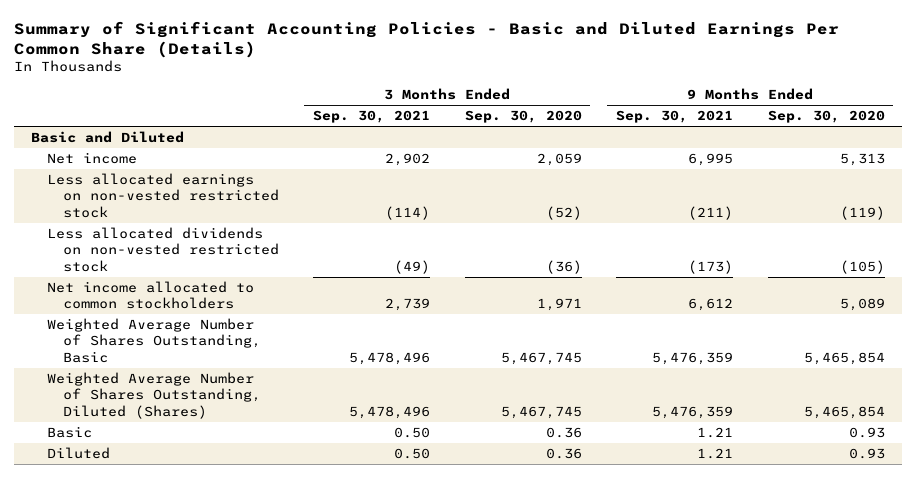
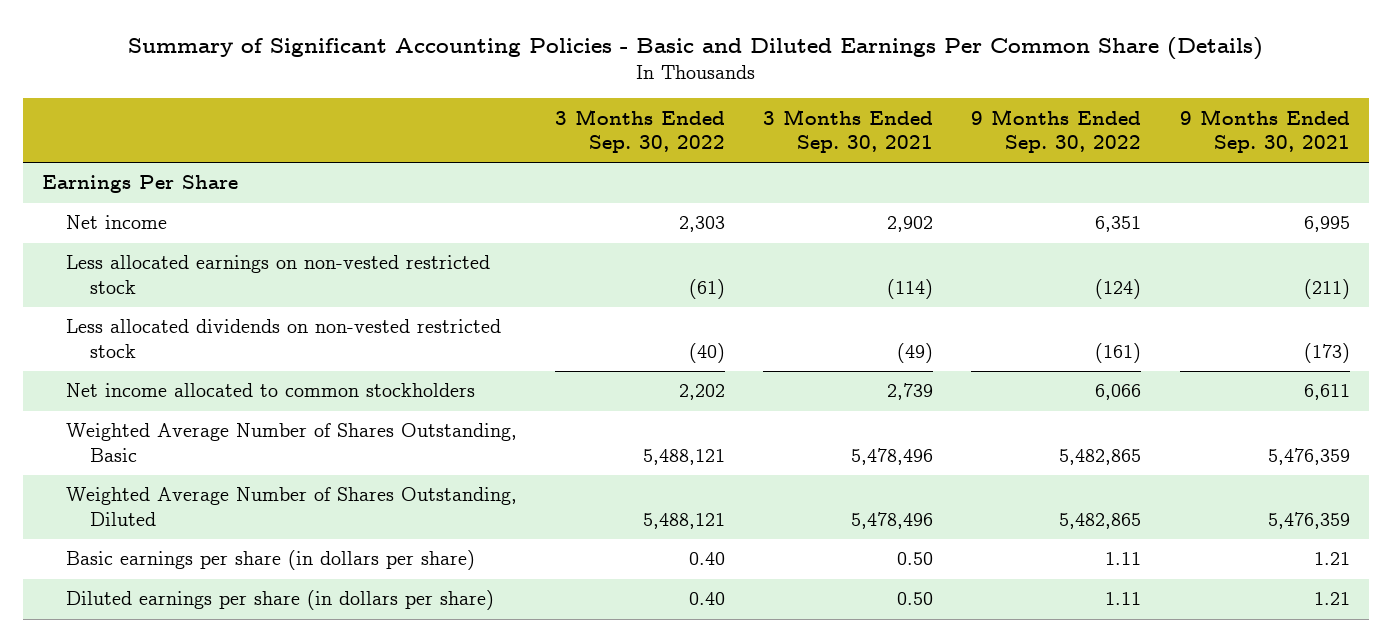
[464,110,582,124] Sep. 30, 2020 -> none
[767,110,885,124] Sep. 30, 2020 -> none
none -> [555,108,726,154] 3 Months Ended Sep. 30, 2022
none -> [971,108,1142,154] 9 Months Ended Sep. 30, 2022
[31,131,185,144] Basic and Diluted -> none
none -> [41,175,238,194] Earnings Per Share
[688,298,734,312] 6,612 -> [1303,384,1350,401] 6,611
[47,372,261,419] Weighted Average Number of Shares Outstanding, Diluted (Shares) -> [65,487,517,526] Weighted Average Number of Shares Outstanding, Diluted
[47,426,93,439] Basic -> [65,550,475,571] Basic earnings per share (in dollars per share)
[47,447,111,460] Diluted -> [65,590,494,611] Diluted earnings per share (in dollars per share)

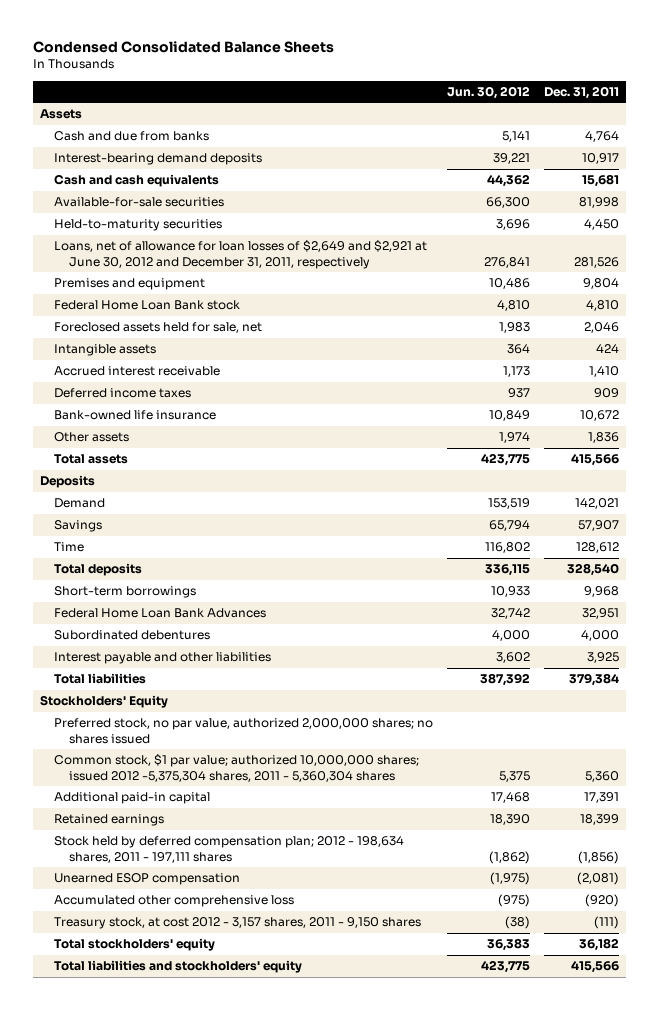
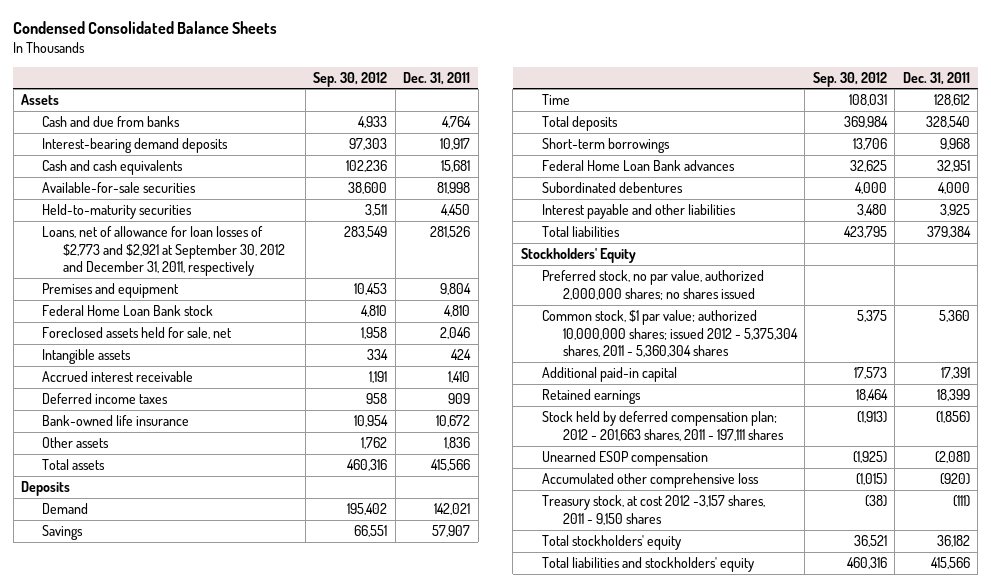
[447,85,531,99] Jun. 30, 2012 -> none
none -> [313,71,388,87] Sep. 30, 2012
[54,240,428,270] Loans, net of allowance for loan losses of $2,649 and $2,921 at June 30, 2012 and December 31, 2011, respectively -> [42,225,286,277] Loans, net of allowance for loan losses of $2,773 and $2,921 at September 30, 2012 and December 31, 2011, respectively
[54,608,267,619] Federal Home Loan Bank Advances -> [541,159,735,171] Federal Home Loan Bank advances
[54,754,420,783] Common stock, $1 par value; authorized 10,000,000 shares; issued 2012 -5,375,304 shares, 2011 - 5,360,304 shares -> [541,309,798,358] Common stock, $1 par value; authorized 10,000,000 shares; issued 2012 - 5,375,304 shares, 2011 - 5,360,304 shares
[54,836,405,864] Stock held by deferred compensation plan; 2012 - 198,634 shares, 2011 - 197,111 shares -> [541,410,784,441] Stock held by deferred compensation plan; 2012 - 201,663 shares, 2011 - 197,111 shares
[54,917,422,930] Treasury stock, at cost 2012 - 3,157 shares, 2011 - 9,150 shares -> [541,494,765,525] Treasury stock, at cost 2012 -3,157 shares, 2011 - 9,150 shares

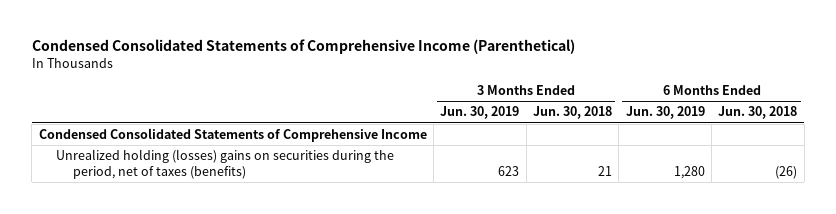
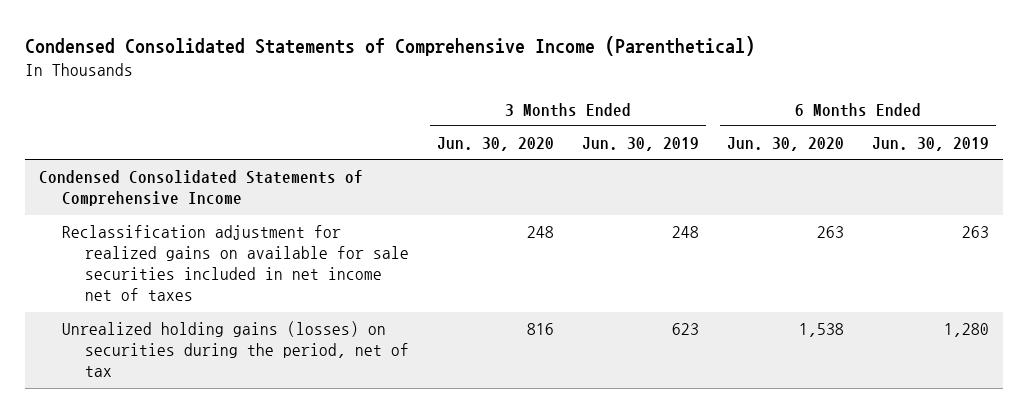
[533,106,613,120] Jun. 30, 2018 -> none
[718,106,798,120] Jun. 30, 2018 -> none
none -> [436,137,554,152] Jun. 30, 2020
none -> [726,137,844,152] Jun. 30, 2020
none -> [61,225,409,302] Reclassification adjustment for realized gains on available for sale securities included in net income net of taxes
[55,149,394,180] Unrealized holding (losses) gains on securities during the period, net of taxes (benefits) -> [61,321,409,378] Unrealized holding gains (losses) on securities during the period, net of tax

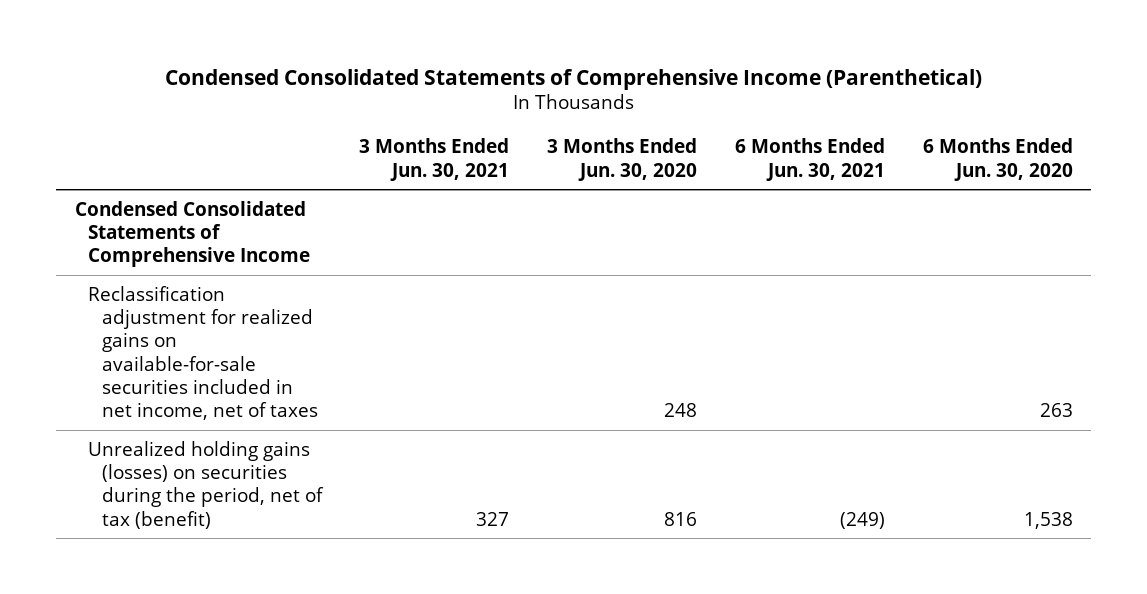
[581,137,699,152] Jun. 30, 2019 -> none
[871,137,989,152] Jun. 30, 2019 -> none
none -> [359,138,510,181] 3 Months Ended Jun. 30, 2021
none -> [734,138,885,181] 6 Months Ended Jun. 30, 2021
[61,225,409,302] Reclassification adjustment for realized gains on available for sale securities included in net income net of taxes -> [88,285,318,421] Reclassification adjustment for realized gains on available-for-sale securities included in net income, net of taxes
[61,321,409,378] Unrealized holding gains (losses) on securities during the period, net of tax -> [88,440,324,529] Unrealized holding gains (losses) on securities during the period, net of tax (benefit)

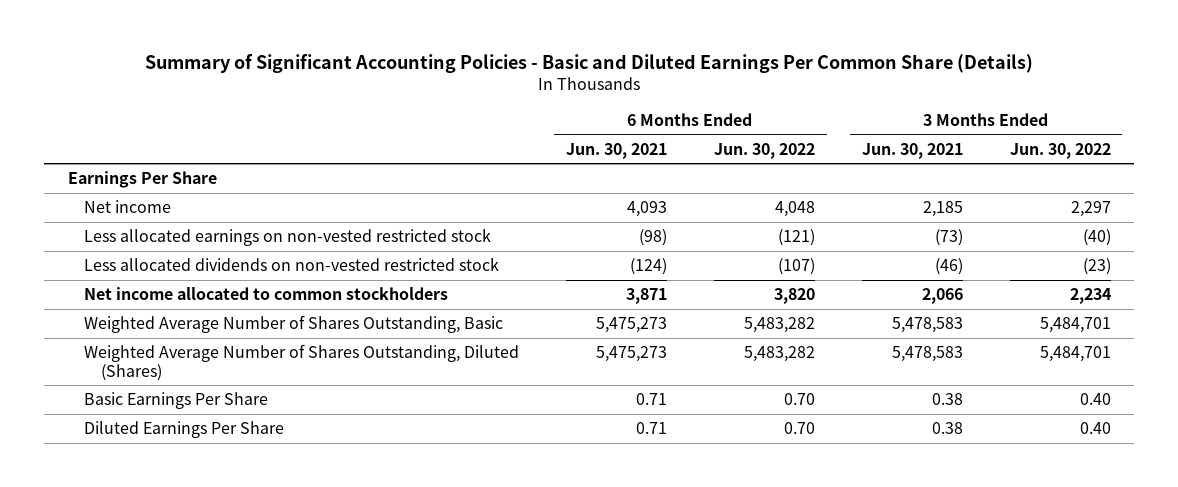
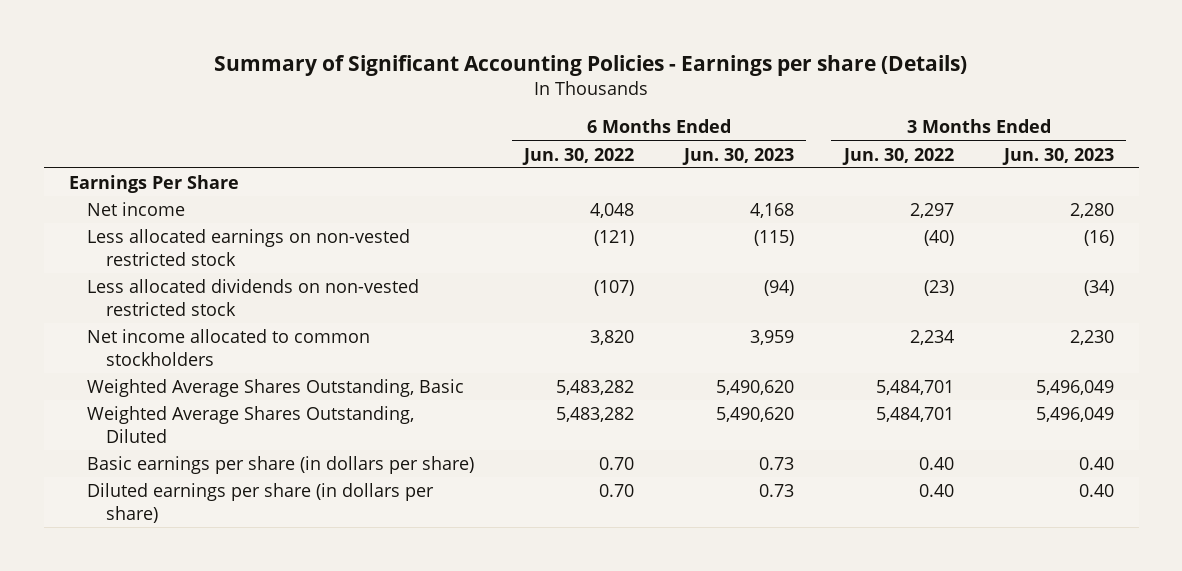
[145,53,1034,73] Summary of Significant Accounting Policies - Basic and Diluted Earnings Per Common Share (Details) -> [214,55,968,77] Summary of Significant Accounting Policies - Earnings per share (Details)
[566,142,668,159] Jun. 30, 2021 -> none
[861,142,963,159] Jun. 30, 2021 -> none
none -> [681,147,794,165] Jun. 30, 2023
none -> [1001,147,1114,165] Jun. 30, 2023
[84,315,504,334] Weighted Average Number of Shares Outstanding, Basic -> [87,379,465,398] Weighted Average Shares Outstanding, Basic
[84,344,520,381] Weighted Average Number of Shares Outstanding, Diluted (Shares) -> [87,406,415,443] Weighted Average Shares Outstanding, Diluted
[84,392,269,410] Basic Earnings Per Share -> [87,456,475,475] Basic earnings per share (in dollars per share)
[84,421,285,439] Diluted Earnings Per Share -> [87,483,435,523] Diluted earnings per share (in dollars per share)

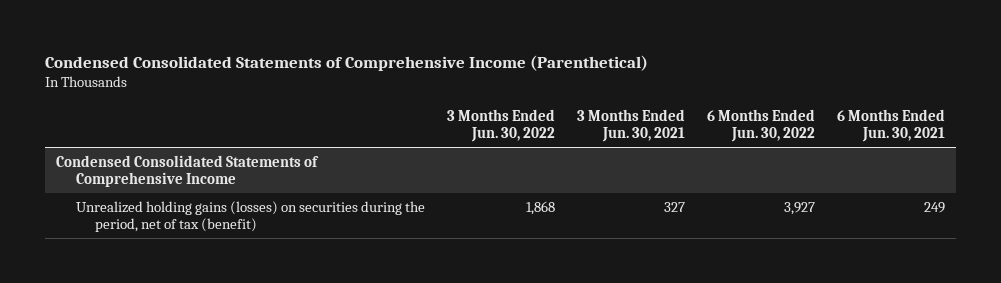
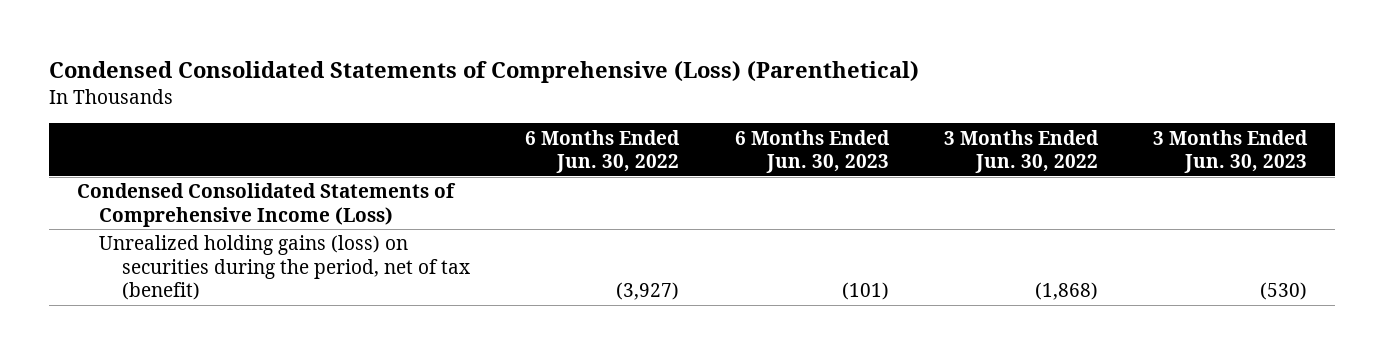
[45,54,649,71] Condensed Consolidated Statements of Comprehensive Income (Parenthetical) -> [48,61,919,84] Condensed Consolidated Statements of Comprehensive (Loss) (Parenthetical)
[576,109,685,142] 3 Months Ended Jun. 30, 2021 -> none
[836,109,945,142] 6 Months Ended Jun. 30, 2021 -> none
none -> [734,129,890,173] 6 Months Ended Jun. 30, 2023
none -> [1153,129,1309,173] 3 Months Ended Jun. 30, 2023
[56,155,320,187] Condensed Consolidated Statements of Comprehensive Income -> [76,183,456,227] Condensed Consolidated Statements of Comprehensive Income (Loss)
[75,201,425,232] Unrealized holding gains (losses) on securities during the period, net of tax (benefit) -> [99,235,471,301] Unrealized holding gains (loss) on securities during the period, net of tax (benefit)
[525,201,555,216] 1,868 -> [1035,282,1099,301] (1,868)
[783,202,815,216] 3,927 -> [616,282,680,301] (3,927)

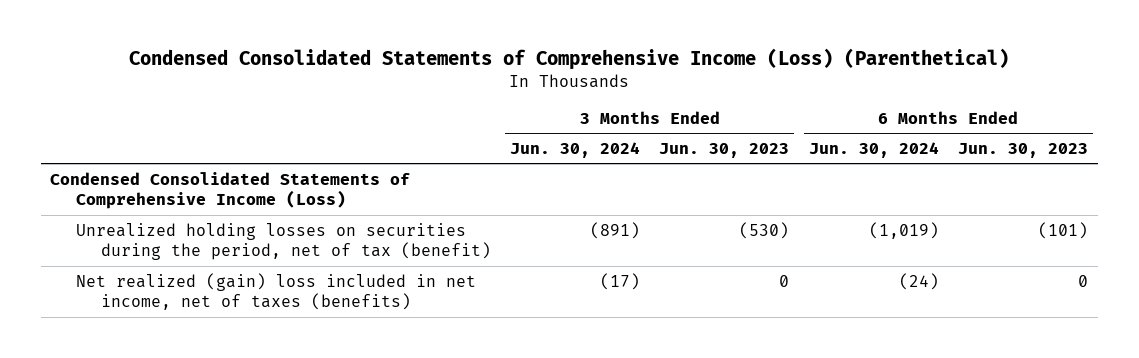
[48,61,919,84] Condensed Consolidated Statements of Comprehensive (Loss) (Parenthetical) -> [129,48,1010,71] Condensed Consolidated Statements of Comprehensive Income (Loss) (Parenthetical)
[525,129,681,173] 6 Months Ended Jun. 30, 2022 -> none
[944,129,1100,173] 3 Months Ended Jun. 30, 2022 -> none
none -> [510,141,641,158] Jun. 30, 2024
none -> [808,141,939,158] Jun. 30, 2024
[99,235,471,301] Unrealized holding gains (loss) on securities during the period, net of tax (benefit) -> [75,222,491,261] Unrealized holding losses on securities during the period, net of tax (benefit)
none -> [75,272,476,311] Net realized (gain) loss included in net income, net of taxes (benefits)

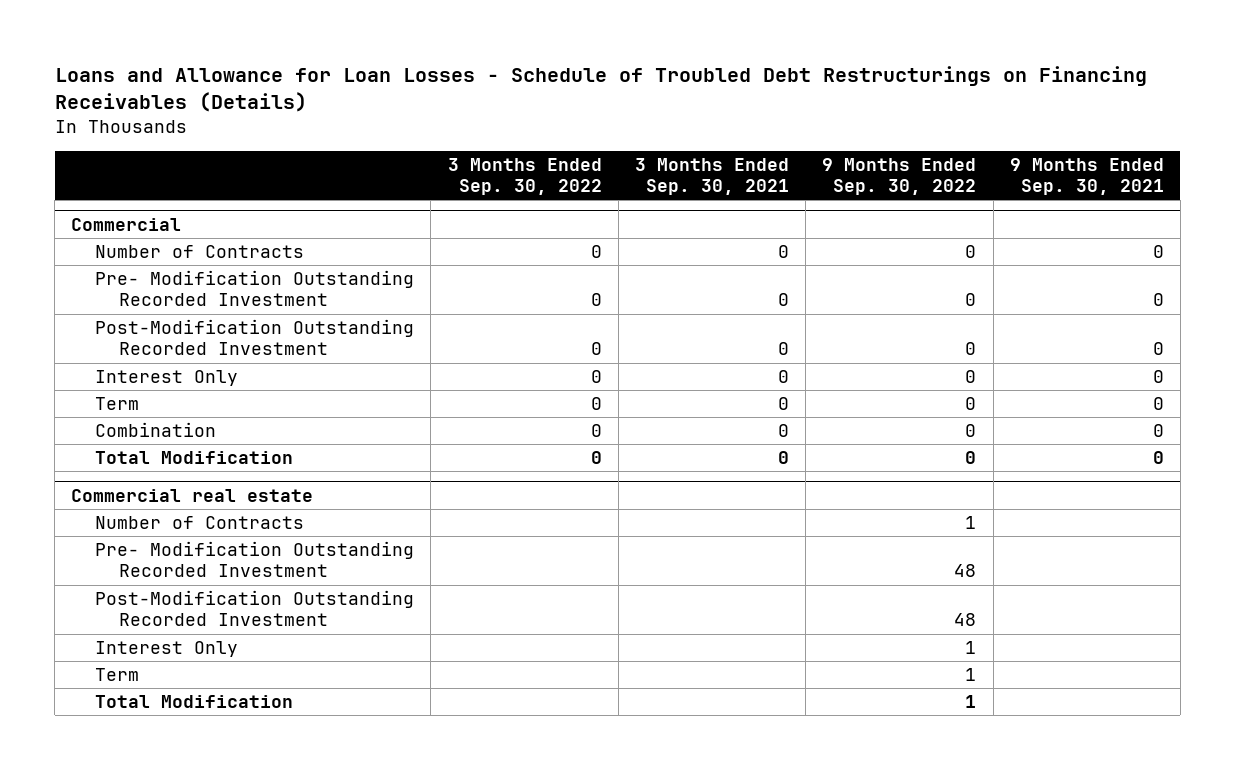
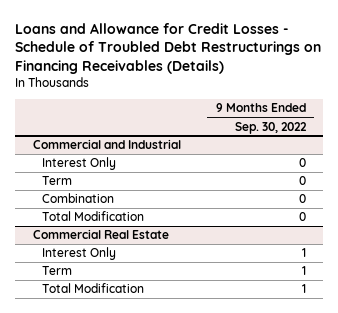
[54,65,1147,113] Loans and Allowance for Loan Losses - Schedule of Troubled Debt Restructurings on Financing Receivables (Details) -> [14,22,321,74] Loans and Allowance for Credit Losses - Schedule of Troubled Debt Restructurings on Financing Receivables (Details)
[447,157,602,195] 3 Months Ended Sep. 30, 2022 -> none
[634,157,789,195] 3 Months Ended Sep. 30, 2021 -> none
[1009,157,1164,195] 9 Months Ended Sep. 30, 2021 -> none
[95,245,305,259] Number of Contracts -> none
[95,270,415,307] Pre- Modification Outstanding Recorded Investment -> none
[95,319,415,356] Post-Modification Outstanding Recorded Investment -> none
[71,217,182,231] Commercial -> [32,139,181,150] Commercial and Industrial
[95,516,305,530] Number of Contracts -> none
[95,541,415,578] Pre- Modification Outstanding Recorded Investment -> none
[95,590,415,627] Post-Modification Outstanding Recorded Investment -> none
[71,488,314,502] Commercial real estate -> [32,229,169,240] Commercial Real Estate

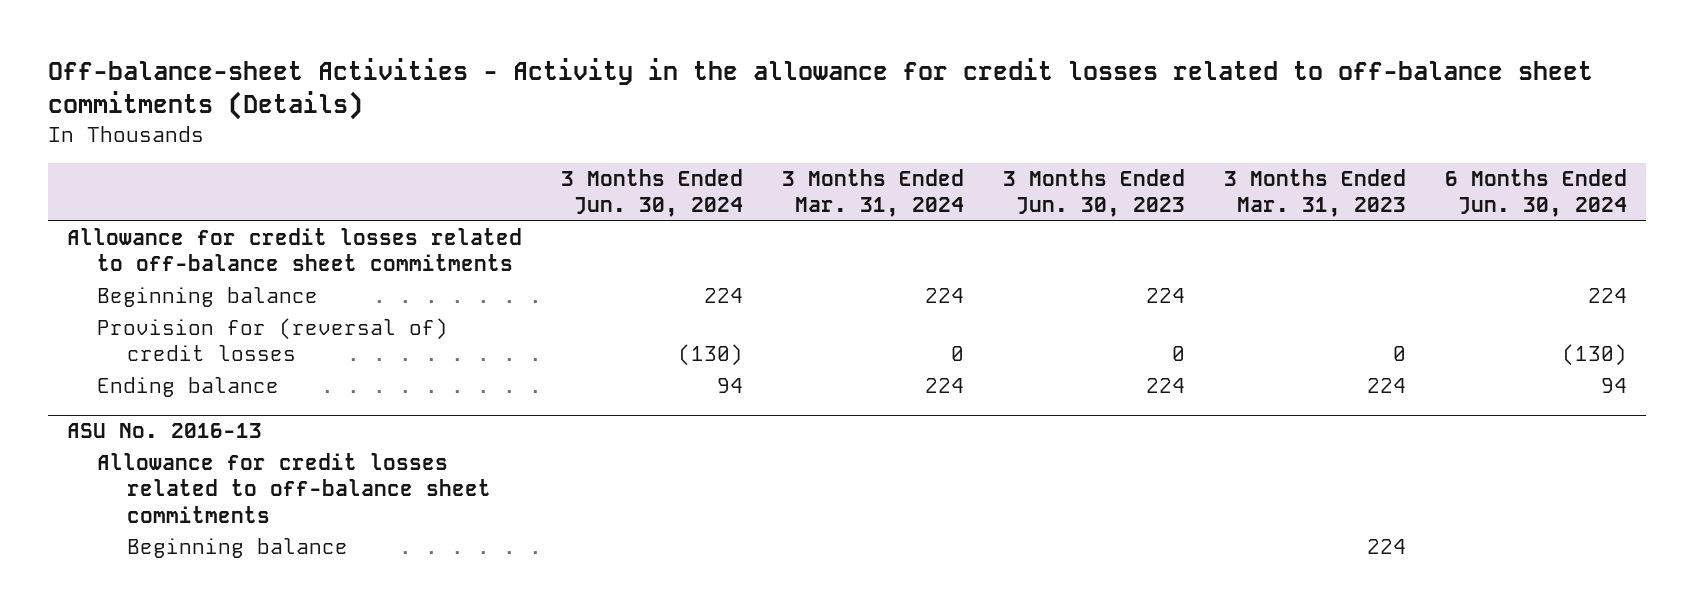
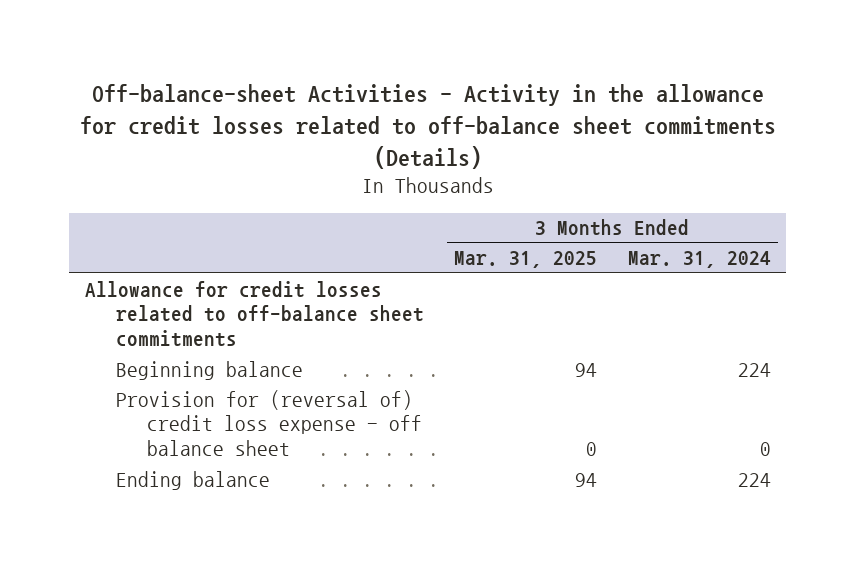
[561,169,744,218] 3 Months Ended Jun. 30, 2024 -> none
[1003,169,1186,218] 3 Months Ended Jun. 30, 2023 -> none
[1224,169,1407,218] 3 Months Ended Mar. 31, 2023 -> none
[1444,169,1627,218] 6 Months Ended Jun. 30, 2024 -> none
none -> [454,251,598,269] Mar. 31, 2025
[97,318,449,362] Provision for (reversal of) credit losses -> [115,389,422,457] Provision for (reversal of) credit loss expense - off balance sheet
[67,423,263,439] ASU No. 2016-13 -> none
[97,453,492,523] Allowance for credit losses related to off-balance sheet commitments -> none
[127,538,349,559] Beginning balance -> none

